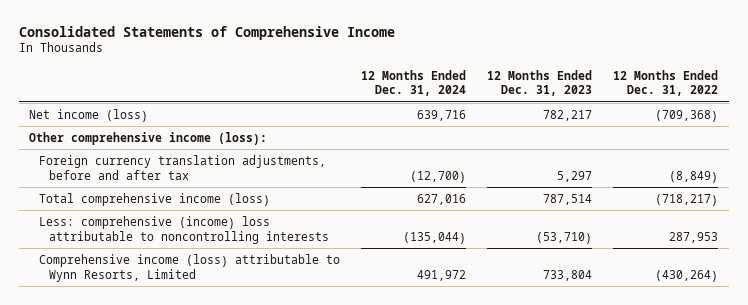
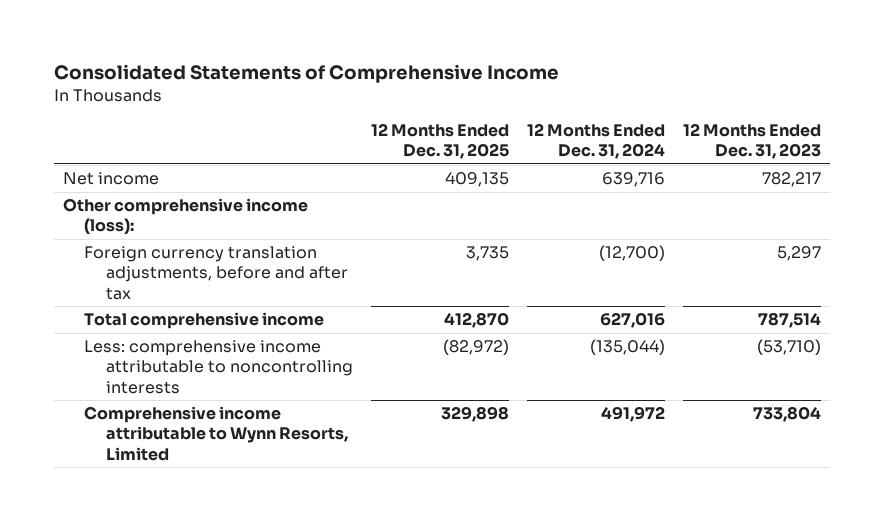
[613,69,719,97] 12 Months Ended Dec. 31, 2022 -> none
none -> [371,122,510,160] 12 Months Ended Dec. 31, 2025
[29,108,149,122] Net income (loss) -> [62,172,159,186] Net income
[38,192,270,206] Total comprehensive income (loss) -> [84,312,325,330] Total comprehensive income
[38,215,329,244] Less: comprehensive (income) loss attributable to noncontrolling interests -> [84,340,354,394] Less: comprehensive income attributable to noncontrolling interests
[38,253,340,282] Comprehensive income (loss) attributable to Wynn Resorts, Limited -> [84,406,349,461] Comprehensive income attributable to Wynn Resorts, Limited

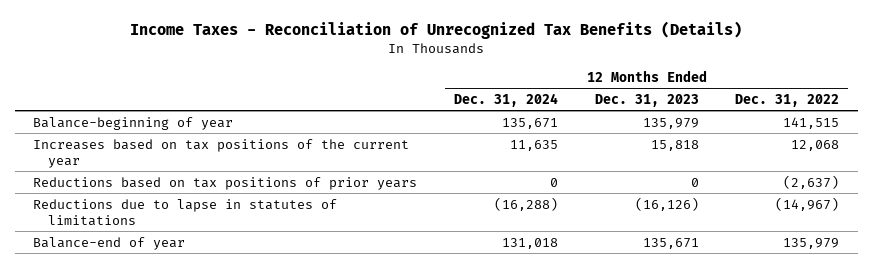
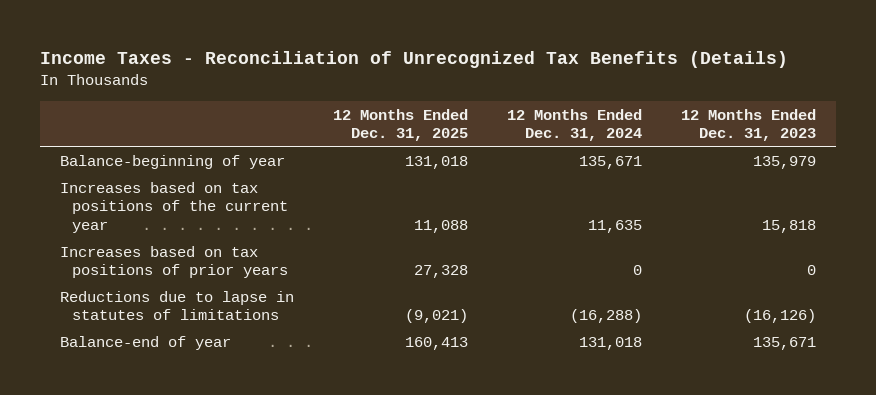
[735,93,840,107] Dec. 31, 2022 -> none
none -> [332,108,468,142] 12 Months Ended Dec. 31, 2025
[33,176,418,190] Reductions based on tax positions of prior years -> [59,245,288,279] Increases based on tax positions of prior years

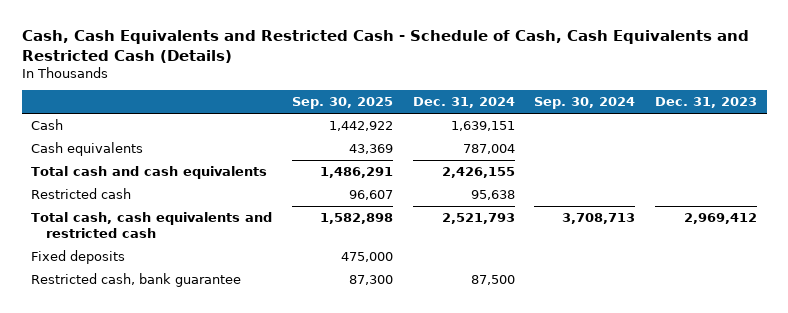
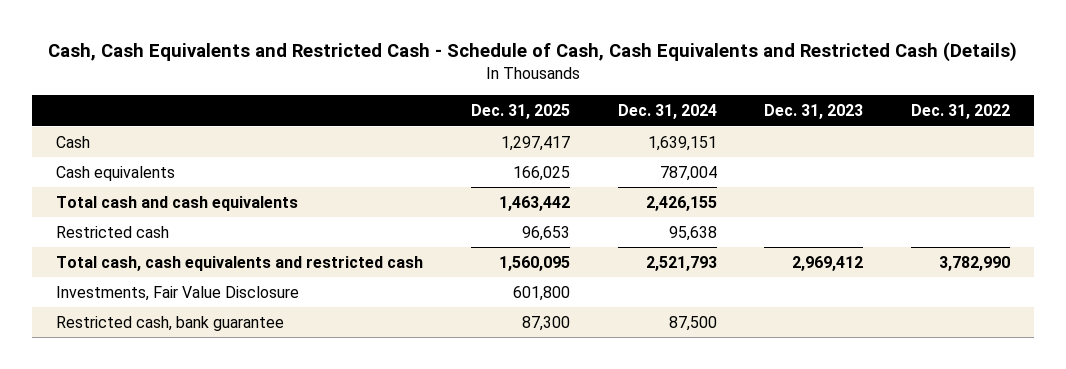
[292,97,394,110] Sep. 30, 2025 -> none
[534,97,636,110] Sep. 30, 2024 -> none
none -> [470,104,570,120] Dec. 31, 2025
none -> [911,104,1011,120] Dec. 31, 2022
[31,250,126,265] Fixed deposits -> [56,285,300,301] Investments, Fair Value Disclosure

